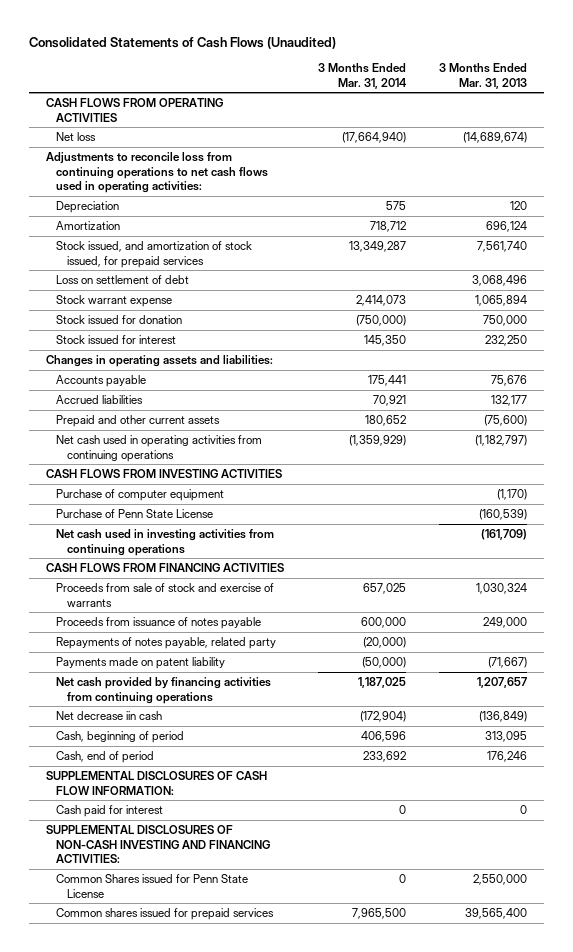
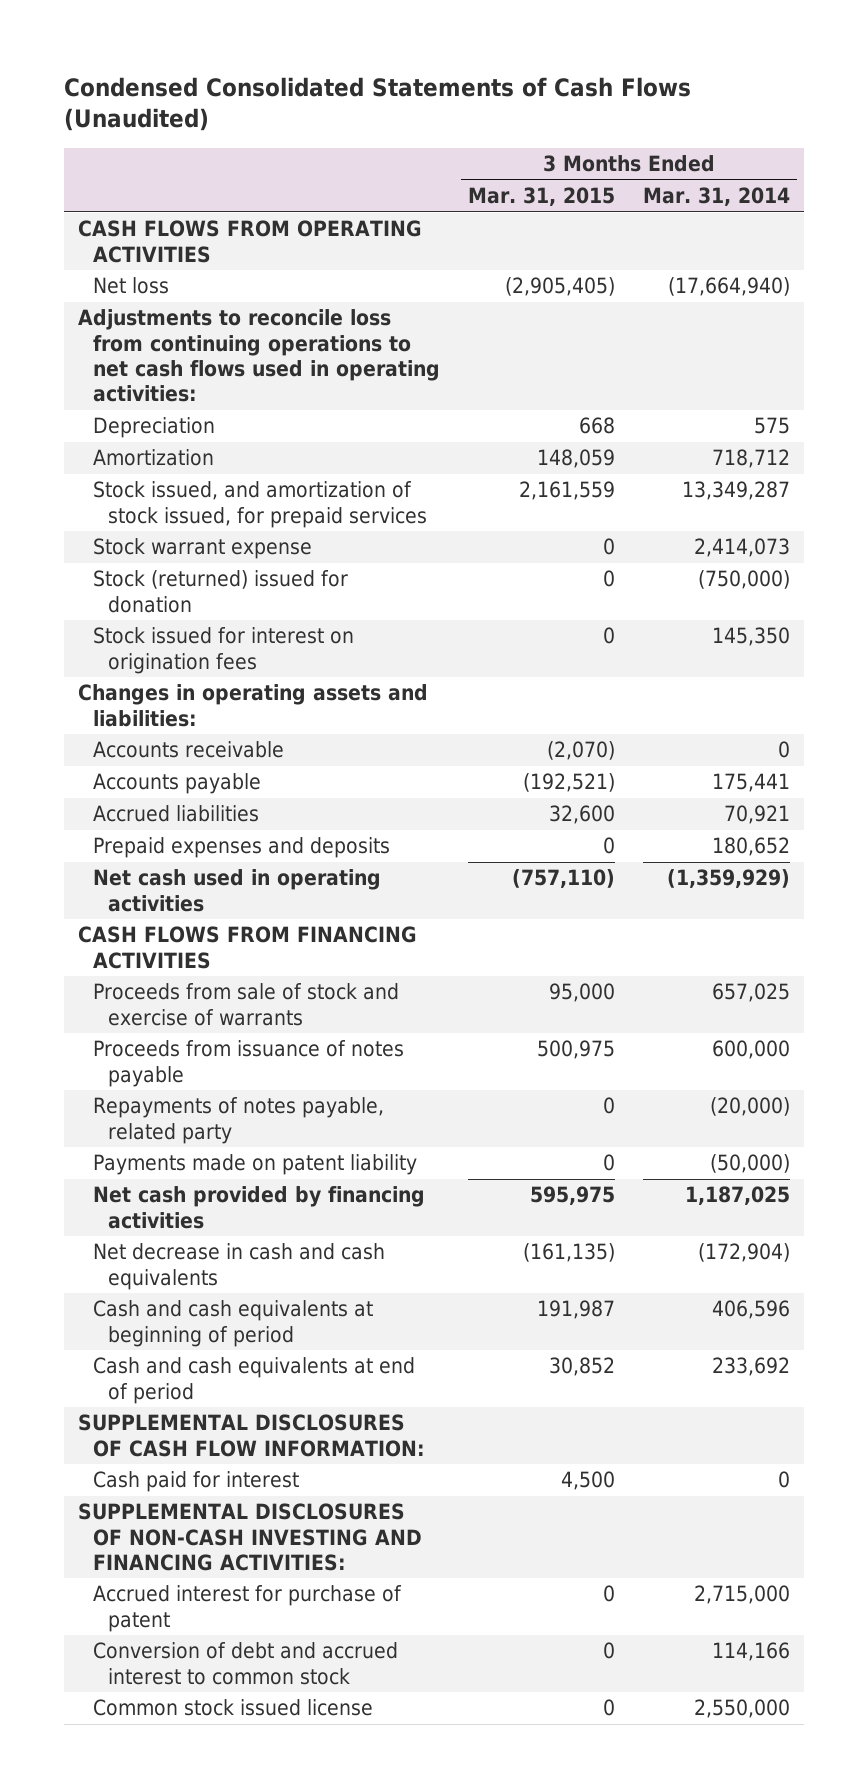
[29,36,337,49] Consolidated Statements of Cash Flows (Unaudited) -> [64,76,692,132] Condensed Consolidated Statements of Cash Flows (Unaudited)
[439,62,528,89] 3 Months Ended Mar. 31, 2013 -> none
none -> [467,187,615,207] Mar. 31, 2015
[56,275,190,285] Loss on settlement of debt -> none
[56,315,183,325] Stock issued for donation -> [93,570,349,613] Stock (returned) issued for donation
[56,335,177,345] Stock issued for interest -> [93,627,355,674] Stock issued for interest on origination fees
none -> [93,741,285,759] Accounts receivable
[45,469,282,479] CASH FLOWS FROM INVESTING ACTIVITIES -> none
[56,489,225,502] Purchase of computer equipment -> none
[56,509,214,519] Purchase of Penn State License -> none
[56,529,275,556] Net cash used in investing activities from continuing operations -> none
[56,415,221,428] Prepaid and other current assets -> [93,837,391,859] Prepaid expenses and deposits
[56,435,263,462] Net cash used in operating activities from continuing operations -> [93,869,382,912] Net cash used in operating activities
[56,677,272,704] Net cash provided by financing activities from continuing operations -> [93,1186,426,1229] Net cash provided by financing activities
[56,711,163,721] Net decrease iin cash -> [93,1243,386,1290] Net decrease in cash and cash equivalents
[56,731,185,744] Cash, beginning of period -> [93,1300,374,1347] Cash and cash equivalents at beginning of period
[56,751,155,764] Cash, end of period -> [93,1357,416,1404] Cash and cash equivalents at end of period
[56,874,249,898] Common Shares issued for Penn State License -> none
[56,908,275,921] Common shares issued for prepaid services -> none
none -> [93,1585,403,1632] Accrued interest for purchase of patent
none -> [93,1642,399,1685] Conversion of debt and accrued interest to common stock
none -> [93,1699,374,1717] Common stock issued license

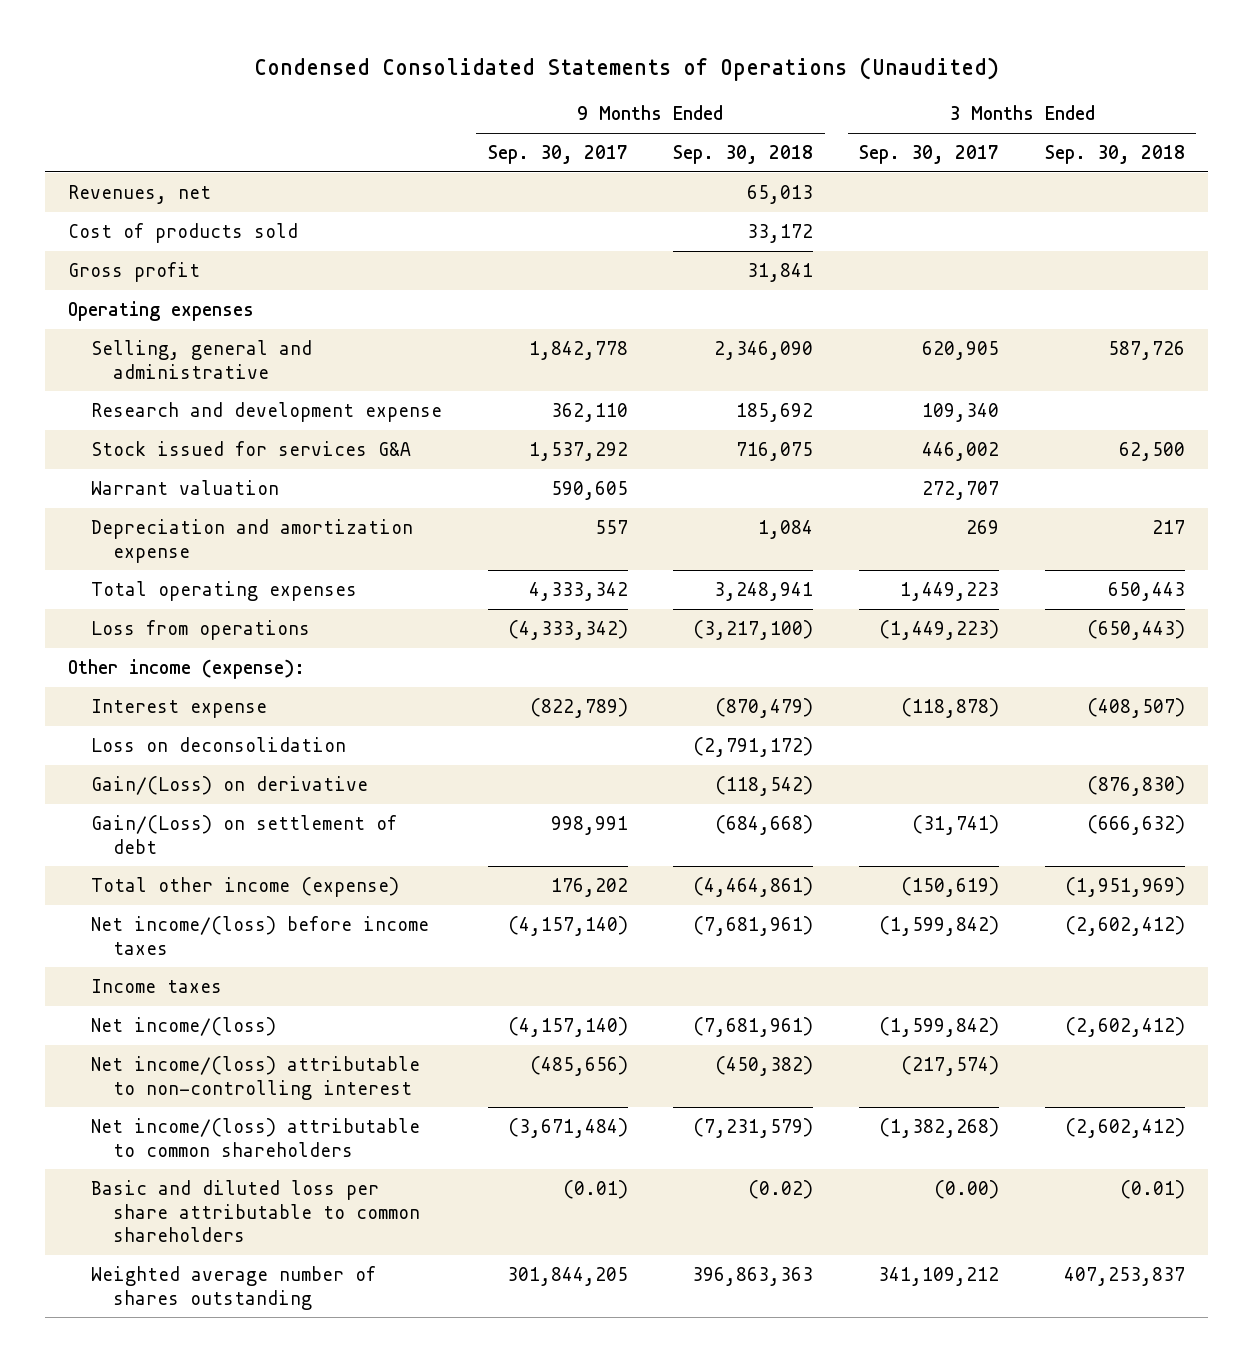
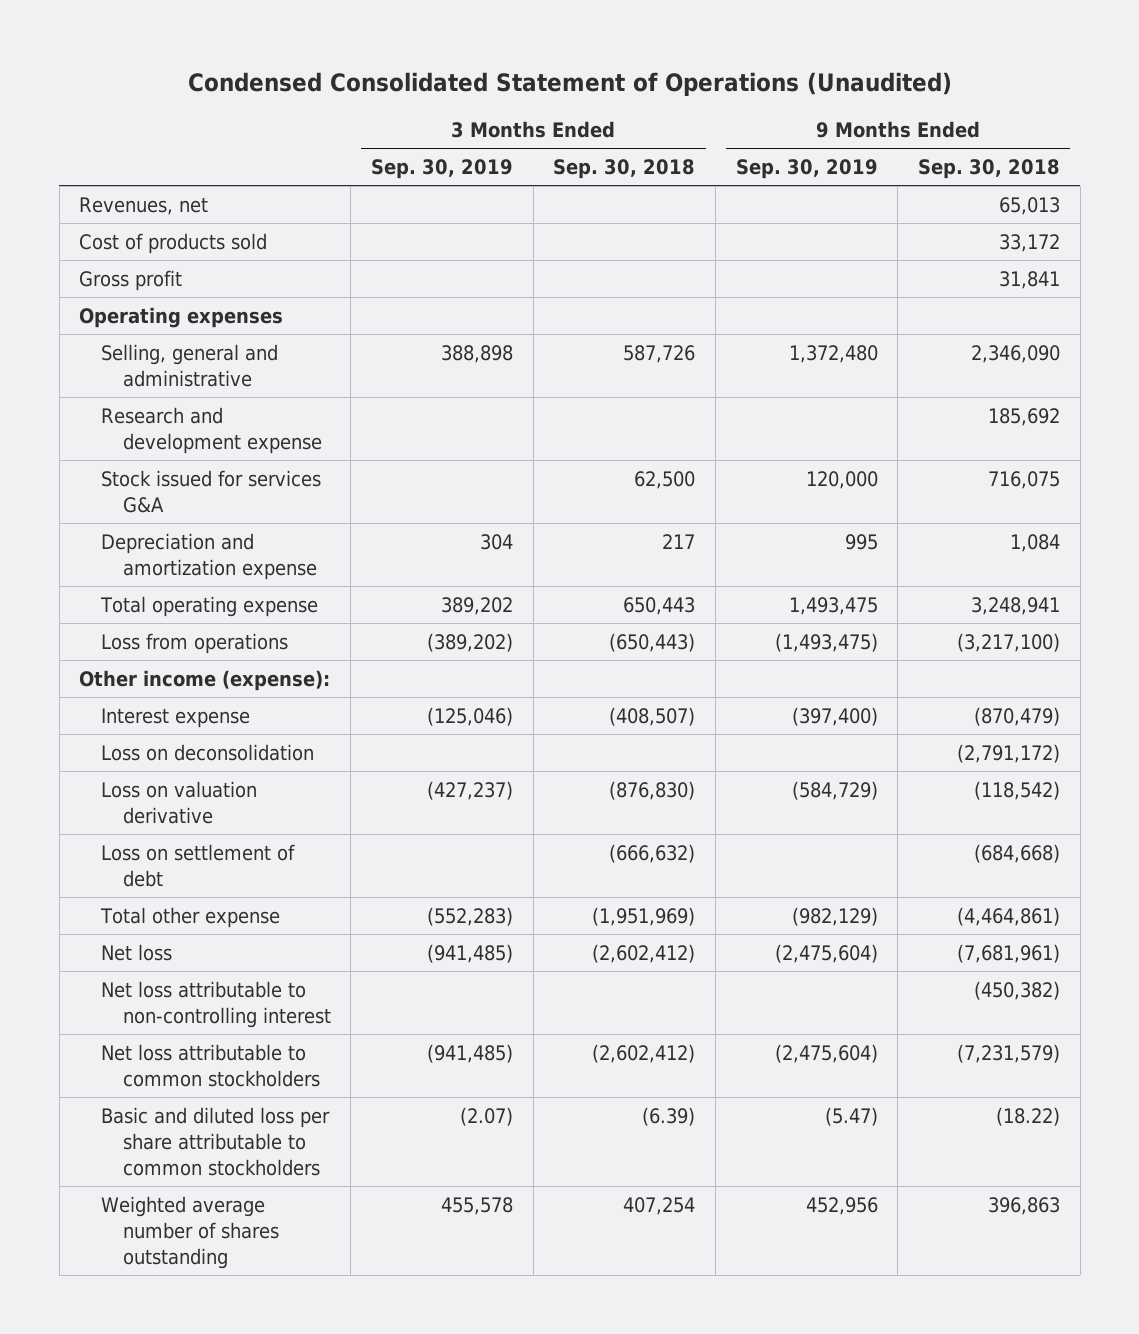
[253,57,999,82] Condensed Consolidated Statements of Operations (Unaudited) -> [187,71,952,96] Condensed Consolidated Statement of Operations (Unaudited)
[487,145,628,165] Sep. 30, 2017 -> none
[859,145,1000,165] Sep. 30, 2017 -> none
none -> [371,159,514,180] Sep. 30, 2019
none -> [735,159,878,180] Sep. 30, 2019
[90,480,279,496] Warrant valuation -> none
[90,581,357,602] Total operating expenses -> [100,596,319,618] Total operating expense
[90,916,429,955] Net income/(loss) before income taxes -> none
[90,979,222,994] Income taxes -> none
[90,776,368,796] Gain/(Loss) on derivative -> [101,781,258,825] Loss on valuation derivative
[90,815,397,854] Gain/(Loss) on settlement of debt -> [101,844,296,888] Loss on settlement of debt
[90,877,399,898] Total other income (expense) -> [100,907,281,929] Total other expense
[90,1017,276,1037] Net income/(loss) -> [101,944,173,962] Net loss
[90,1056,420,1100] Net income/(loss) attributable to non-controlling interest -> [101,981,331,1029] Net loss attributable to non-controlling interest
[90,1118,420,1157] Net income/(loss) attributable to common shareholders -> [101,1044,320,1088] Net loss attributable to common stockholders
[90,1180,421,1243] Basic and diluted loss per share attributable to common shareholders -> [101,1107,331,1177] Basic and diluted loss per share attributable to common stockholders
[748,1180,814,1200] (0.02) -> [996,1107,1061,1127] (18.22)
[1119,1180,1185,1200] (0.01) -> [642,1107,696,1127] (6.39)
[692,1267,814,1287] 396,863,363 -> [988,1197,1061,1216] 396,863
[1063,1267,1185,1287] 407,253,837 -> [623,1197,696,1216] 407,254

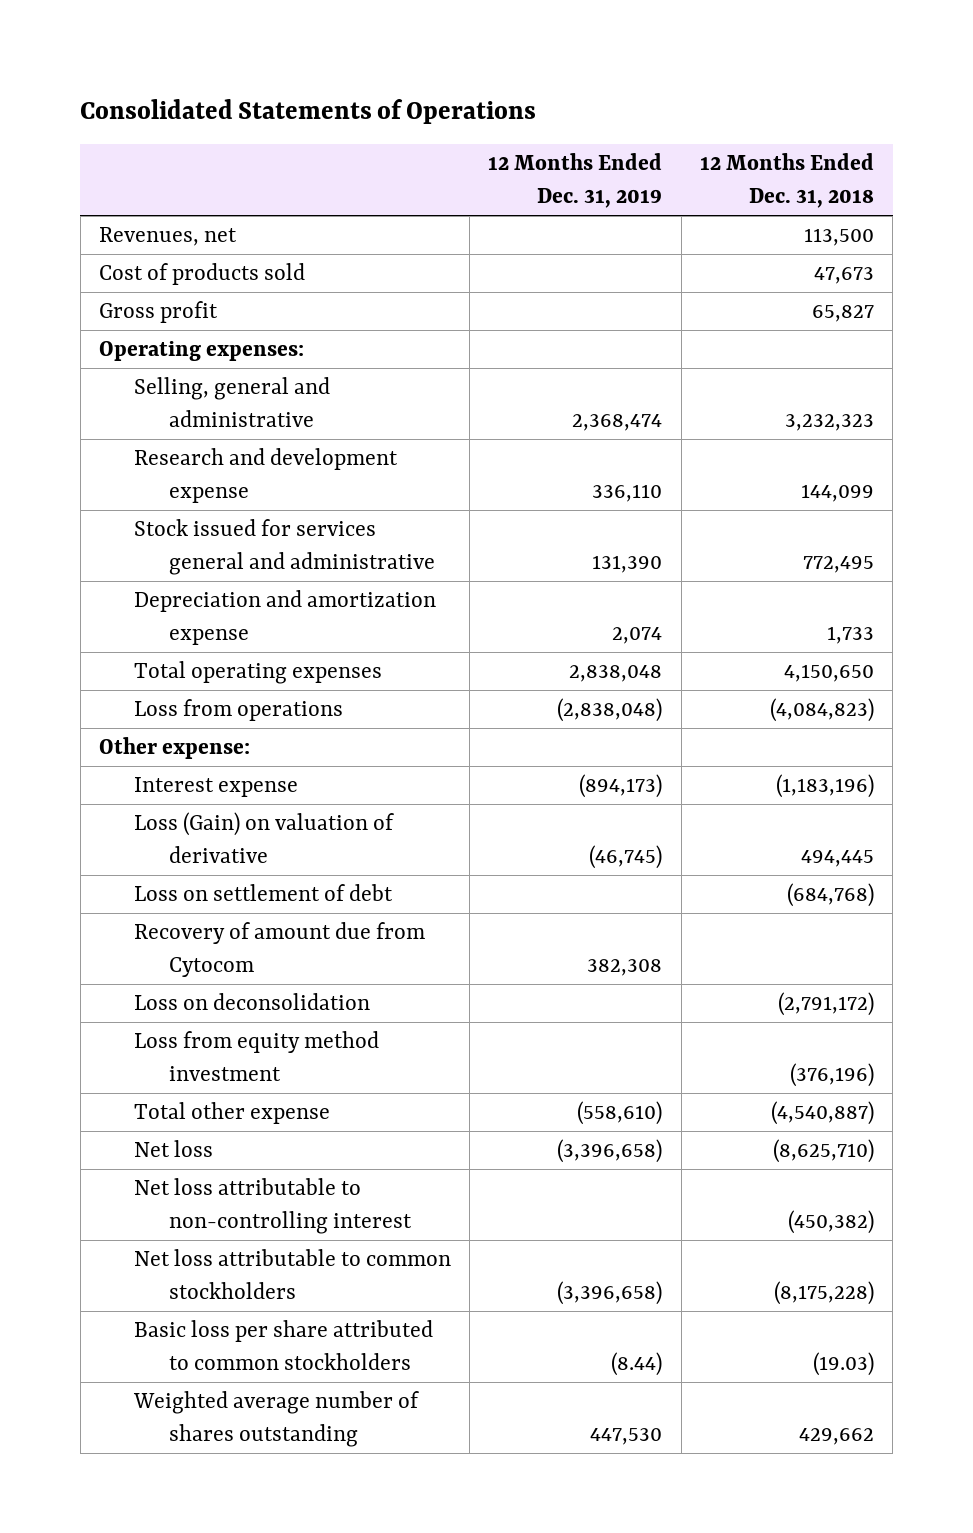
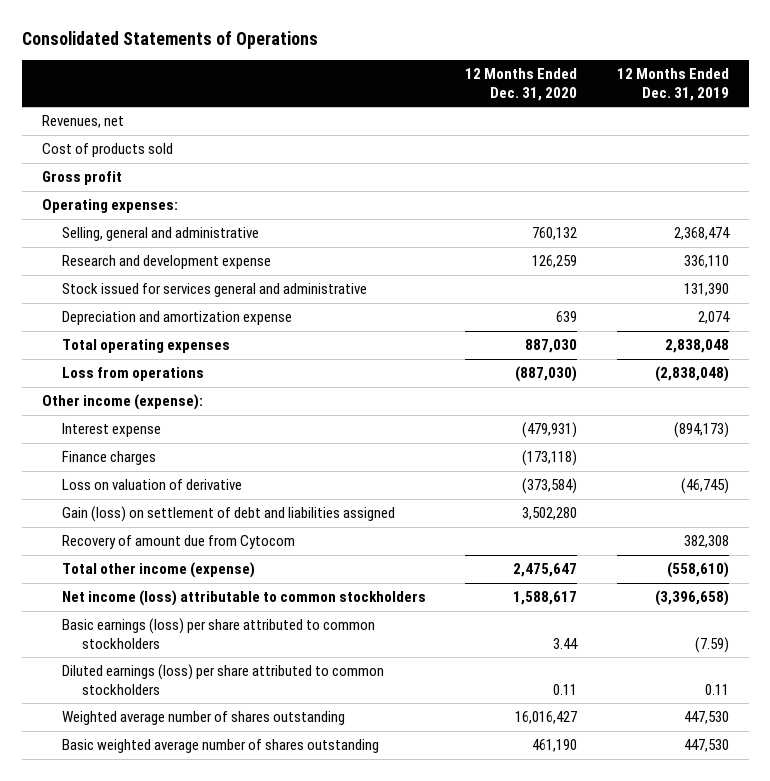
[699,153,874,208] 12 Months Ended Dec. 31, 2018 -> none
none -> [465,68,578,101] 12 Months Ended Dec. 31, 2020
[99,737,251,760] Other expense: -> [41,394,203,411] Other income (expense):
none -> [61,451,156,466] Finance charges
[133,812,394,863] Loss (Gain) on valuation of derivative -> [61,479,242,491] Loss on valuation of derivative
[133,884,393,902] Loss on settlement of debt -> [61,506,395,523] Gain (loss) on settlement of debt and liabilities assigned
[133,993,370,1011] Loss on deconsolidation -> none
[133,1031,379,1081] Loss from equity method investment -> none
[133,1140,213,1158] Net loss -> none
[133,1178,412,1234] Net loss attributable to non-controlling interest -> none
[133,1102,330,1125] Total other expense -> [61,562,255,579] Total other income (expense)
[133,1249,451,1299] Net loss attributable to common stockholders -> [61,590,426,607] Net income (loss) attributable to common stockholders
[133,1320,433,1370] Basic loss per share attributed to common stockholders -> [61,618,375,649] Basic earnings (loss) per share attributed to common stockholders
[611,1351,663,1376] (8.44) -> [694,636,729,653] (7.59)
none -> [61,664,384,695] Diluted earnings (loss) per share attributed to common stockholders
none -> [61,739,379,754] Basic weighted average number of shares outstanding

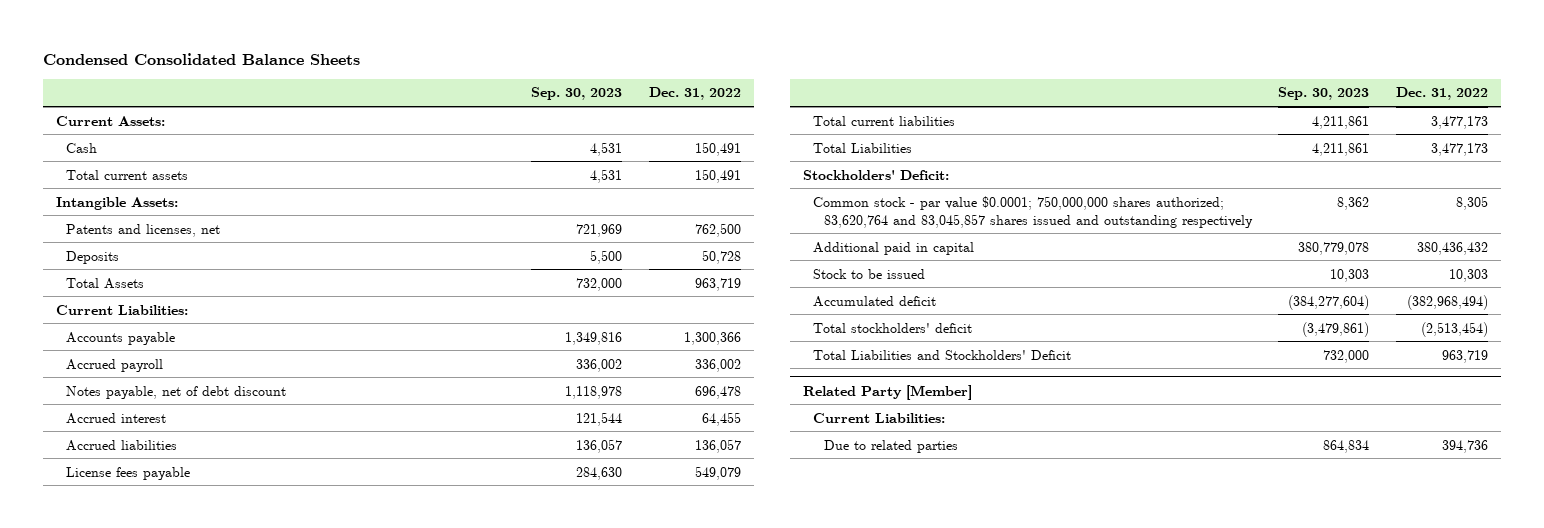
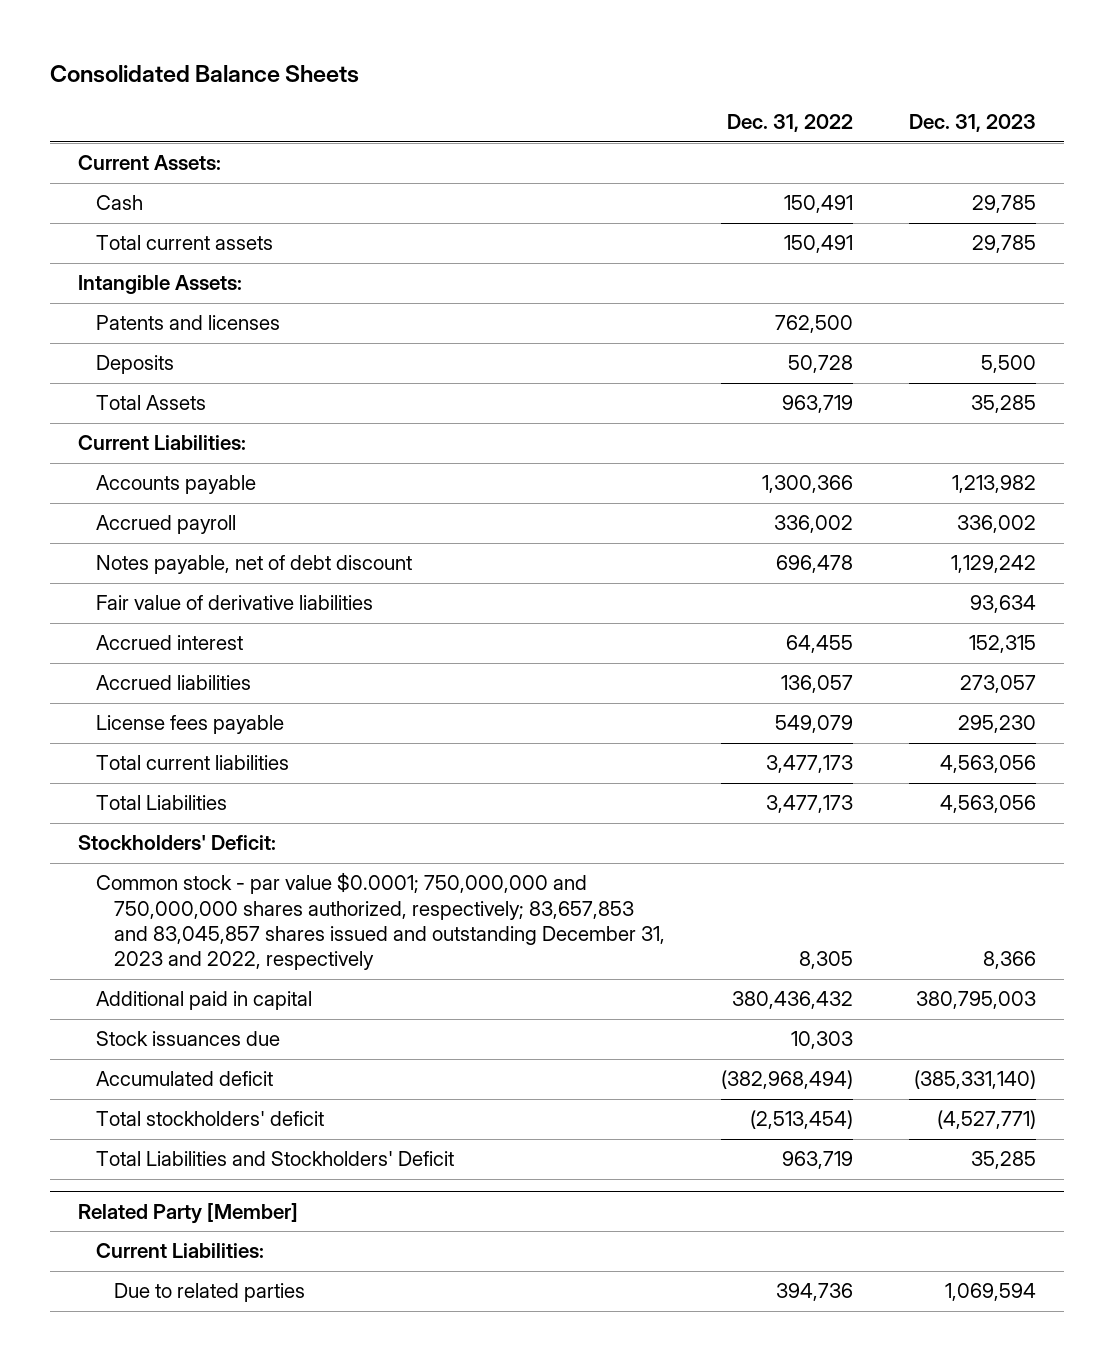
[42,52,360,65] Condensed Consolidated Balance Sheets -> [49,64,359,83] Consolidated Balance Sheets
[531,87,623,101] Sep. 30, 2023 -> none
none -> [908,114,1036,133] Dec. 31, 2023
[66,223,221,237] Patents and licenses, net -> [96,315,281,331] Patents and licenses
none -> [96,595,374,611] Fair value of derivative liabilities
[813,195,1253,228] Common stock - par value $0.0001; 750,000,000 shares authorized; 83,620,764 and 83,045,857 shares issued and outstanding respectively -> [96,872,666,971] Common stock - par value $0.0001; 750,000,000 and 750,000,000 shares authorized, respectively; 83,657,853 and 83,045,857 shares issued and outstanding December 31, 2023 and 2022, respectively
[813,268,926,279] Stock to be issued -> [96,1031,281,1047] Stock issuances due

